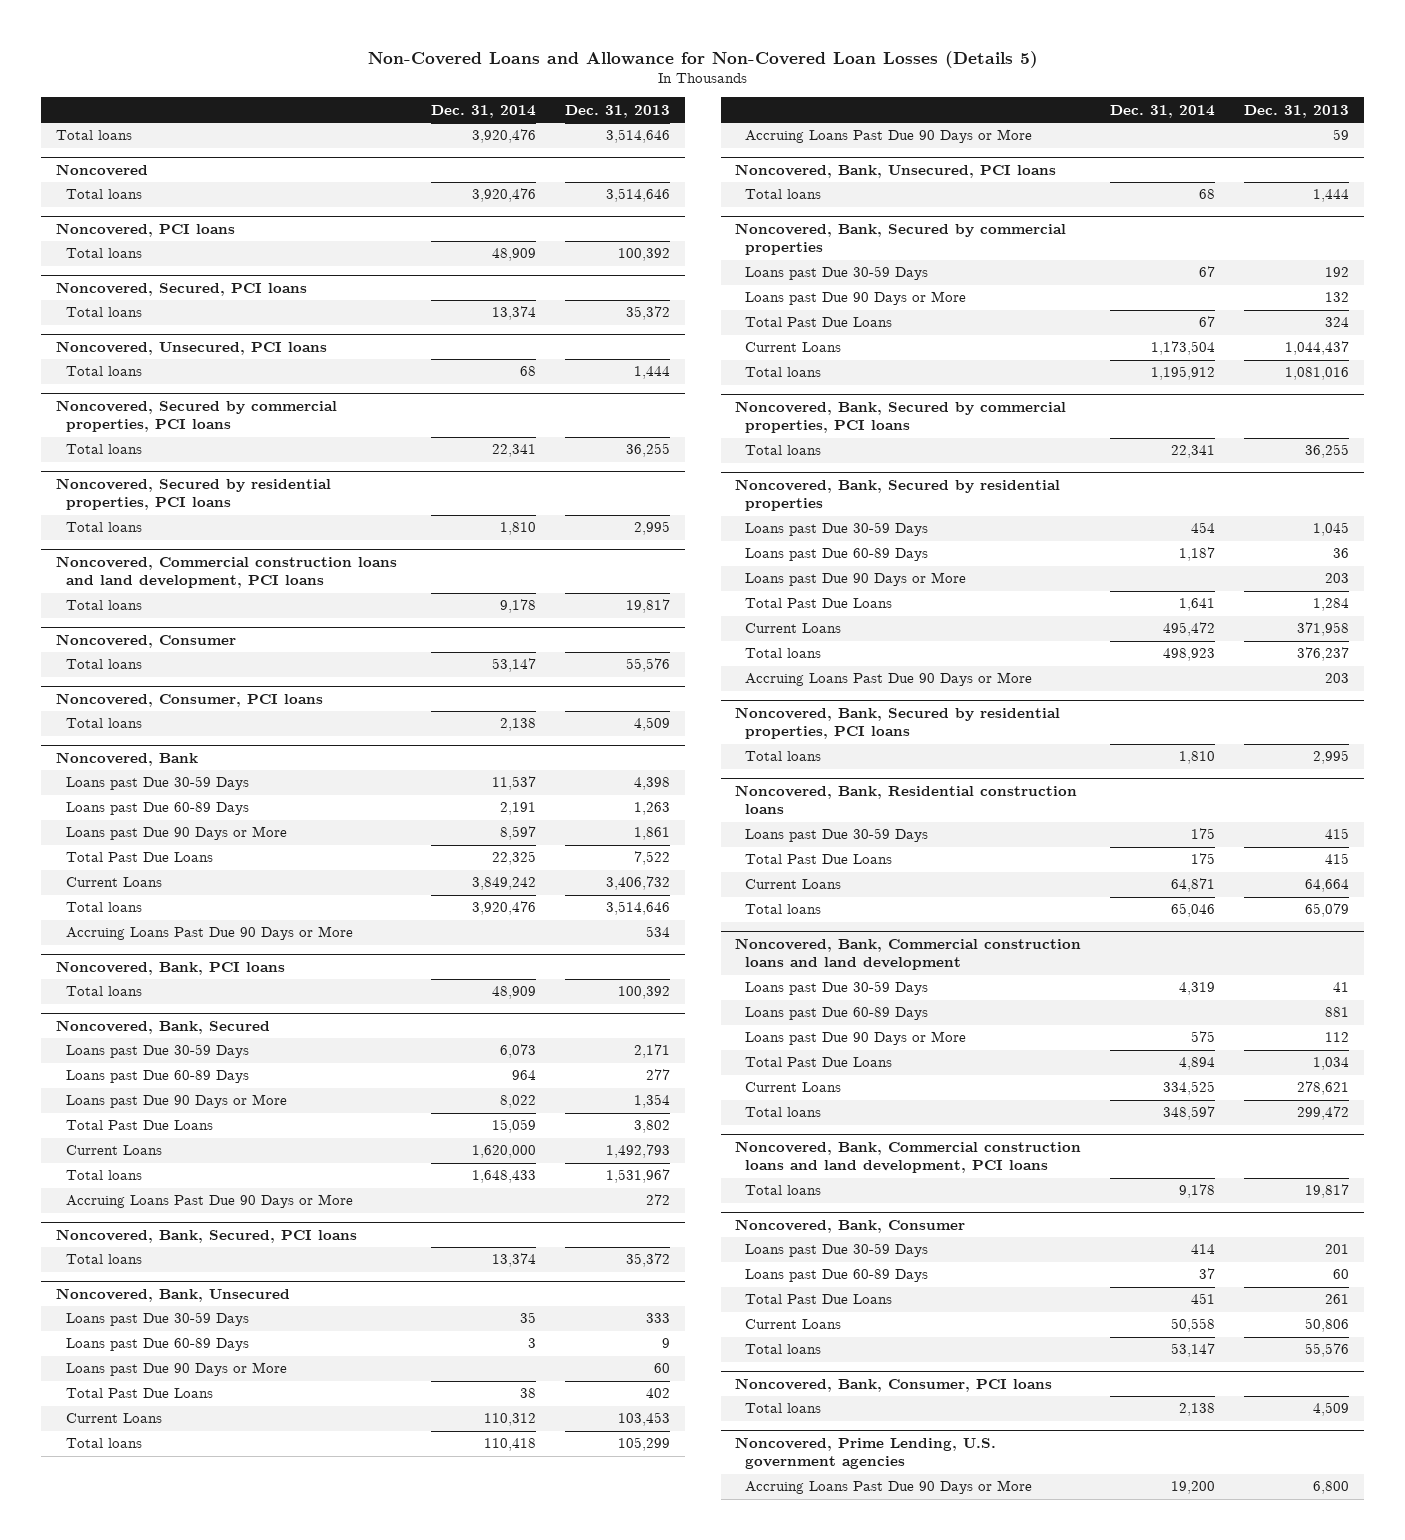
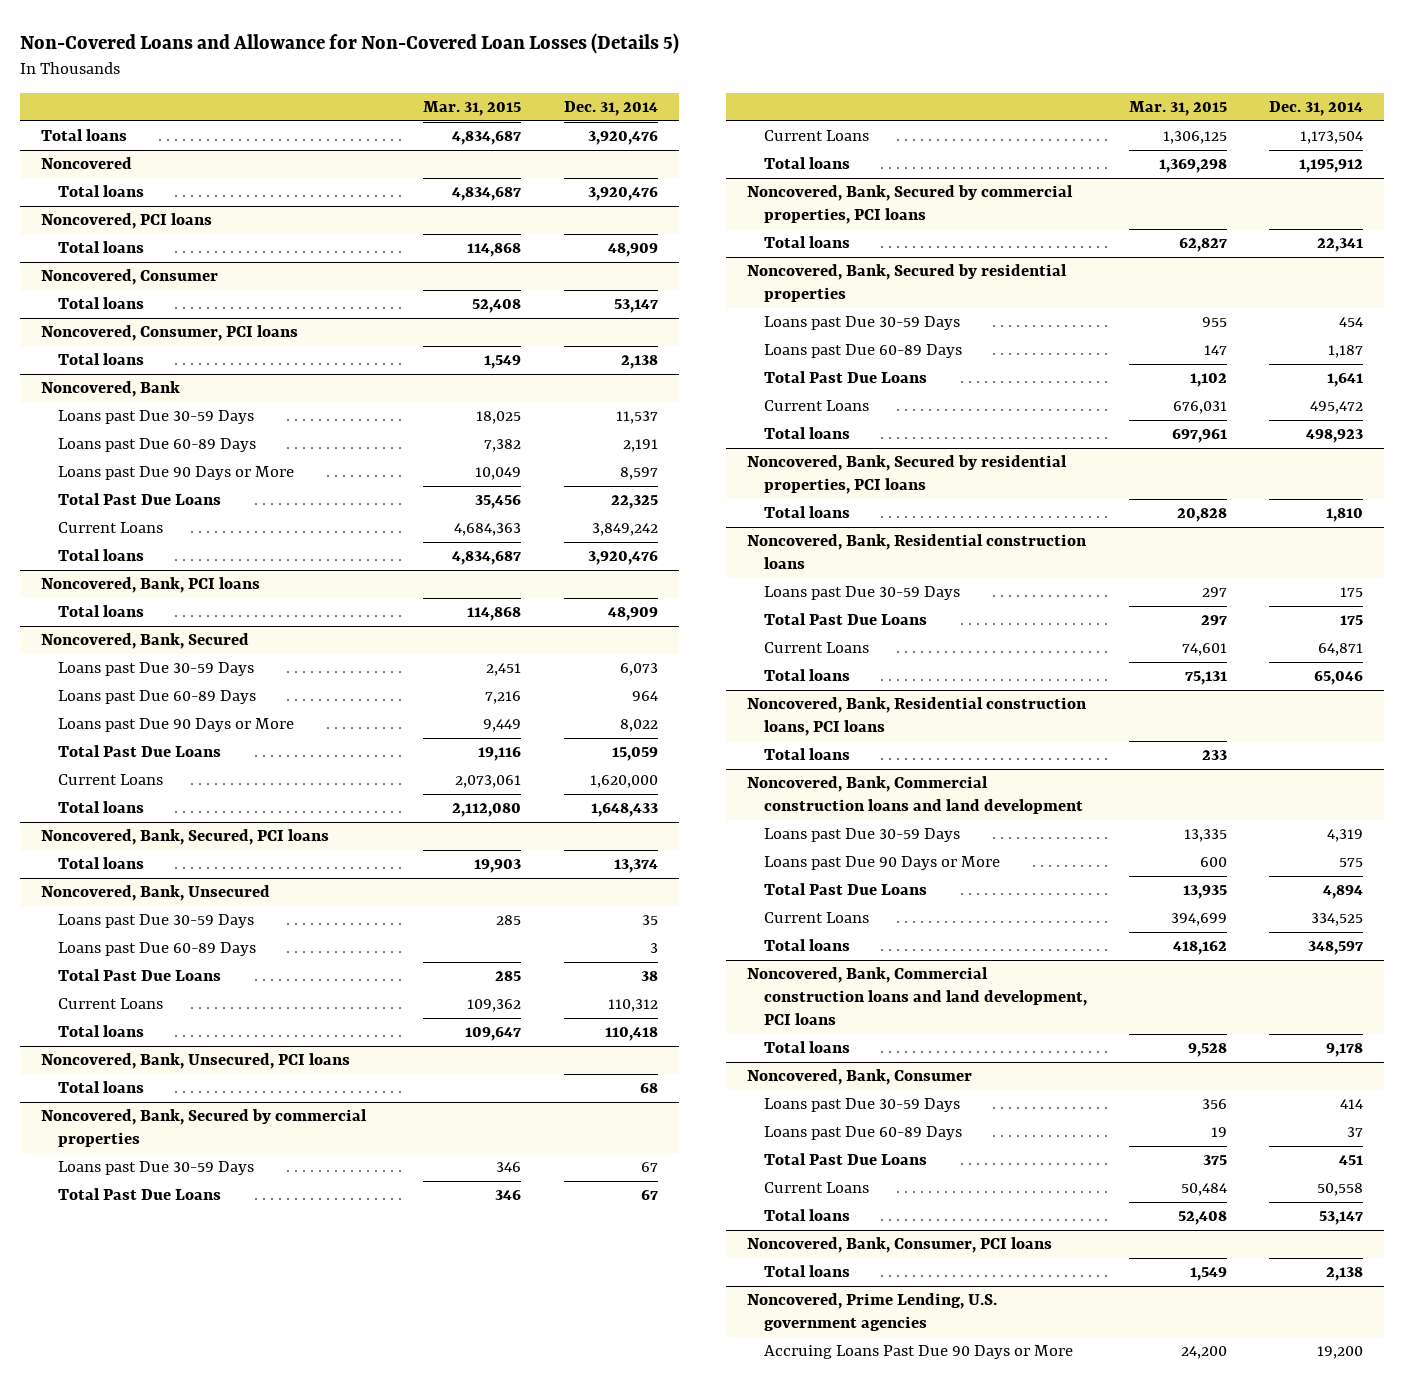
[565,104,671,118] Dec. 31, 2013 -> none
none -> [423,101,522,117] Mar. 31, 2015
[56,281,308,296] Noncovered, Secured, PCI loans -> none
[66,307,143,318] Total loans -> none
[56,340,328,355] Noncovered, Unsecured, PCI loans -> none
[66,366,143,377] Total loans -> none
[56,399,338,433] Noncovered, Secured by commercial properties, PCI loans -> none
[66,444,143,455] Total loans -> none
[56,477,332,511] Noncovered, Secured by residential properties, PCI loans -> none
[66,522,143,533] Total loans -> none
[56,555,398,589] Noncovered, Commercial construction loans and land development, PCI loans -> none
[66,600,143,611] Total loans -> none
[66,926,354,941] Accruing Loans Past Due 90 Days or More -> none
[66,1194,354,1209] Accruing Loans Past Due 90 Days or More -> none
[66,1362,288,1377] Loans past Due 90 Days or More -> none
[745,129,1033,144] Accruing Loans Past Due 90 Days or More -> none
[745,291,967,306] Loans past Due 90 Days or More -> none
[745,572,967,587] Loans past Due 90 Days or More -> none
[745,672,1033,687] Accruing Loans Past Due 90 Days or More -> none
none -> [746,697,1087,737] Noncovered, Bank, Residential construction loans, PCI loans
none -> [763,748,850,761] Total loans
[745,1007,929,1021] Loans past Due 60-89 Days -> none

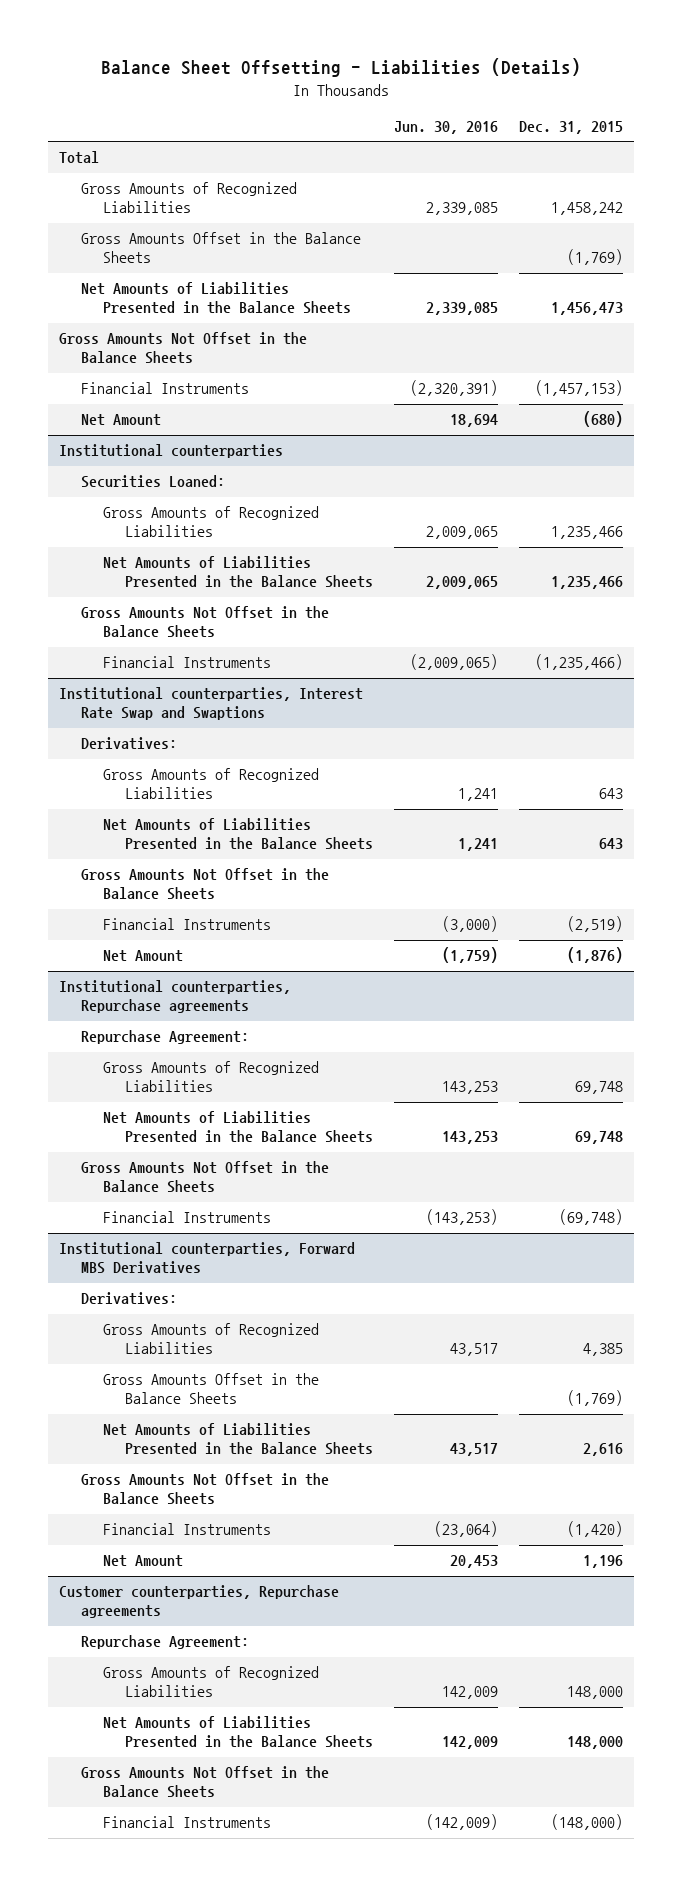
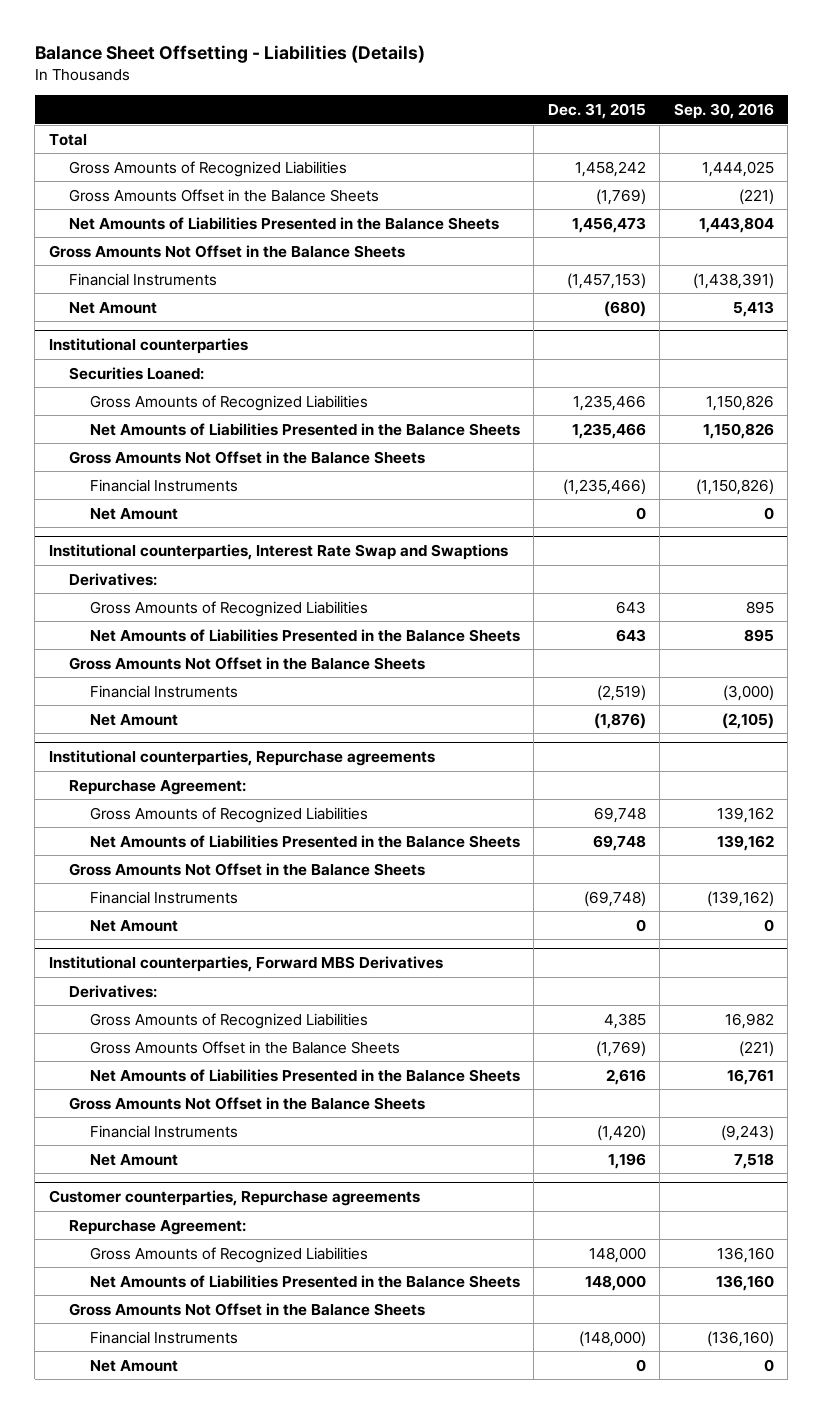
[394,120,499,134] Jun. 30, 2016 -> none
none -> [673,102,774,119] Sep. 30, 2016
none -> [90,507,179,520] Net Amount
none -> [90,919,179,932] Net Amount
none -> [90,1359,179,1372] Net Amount

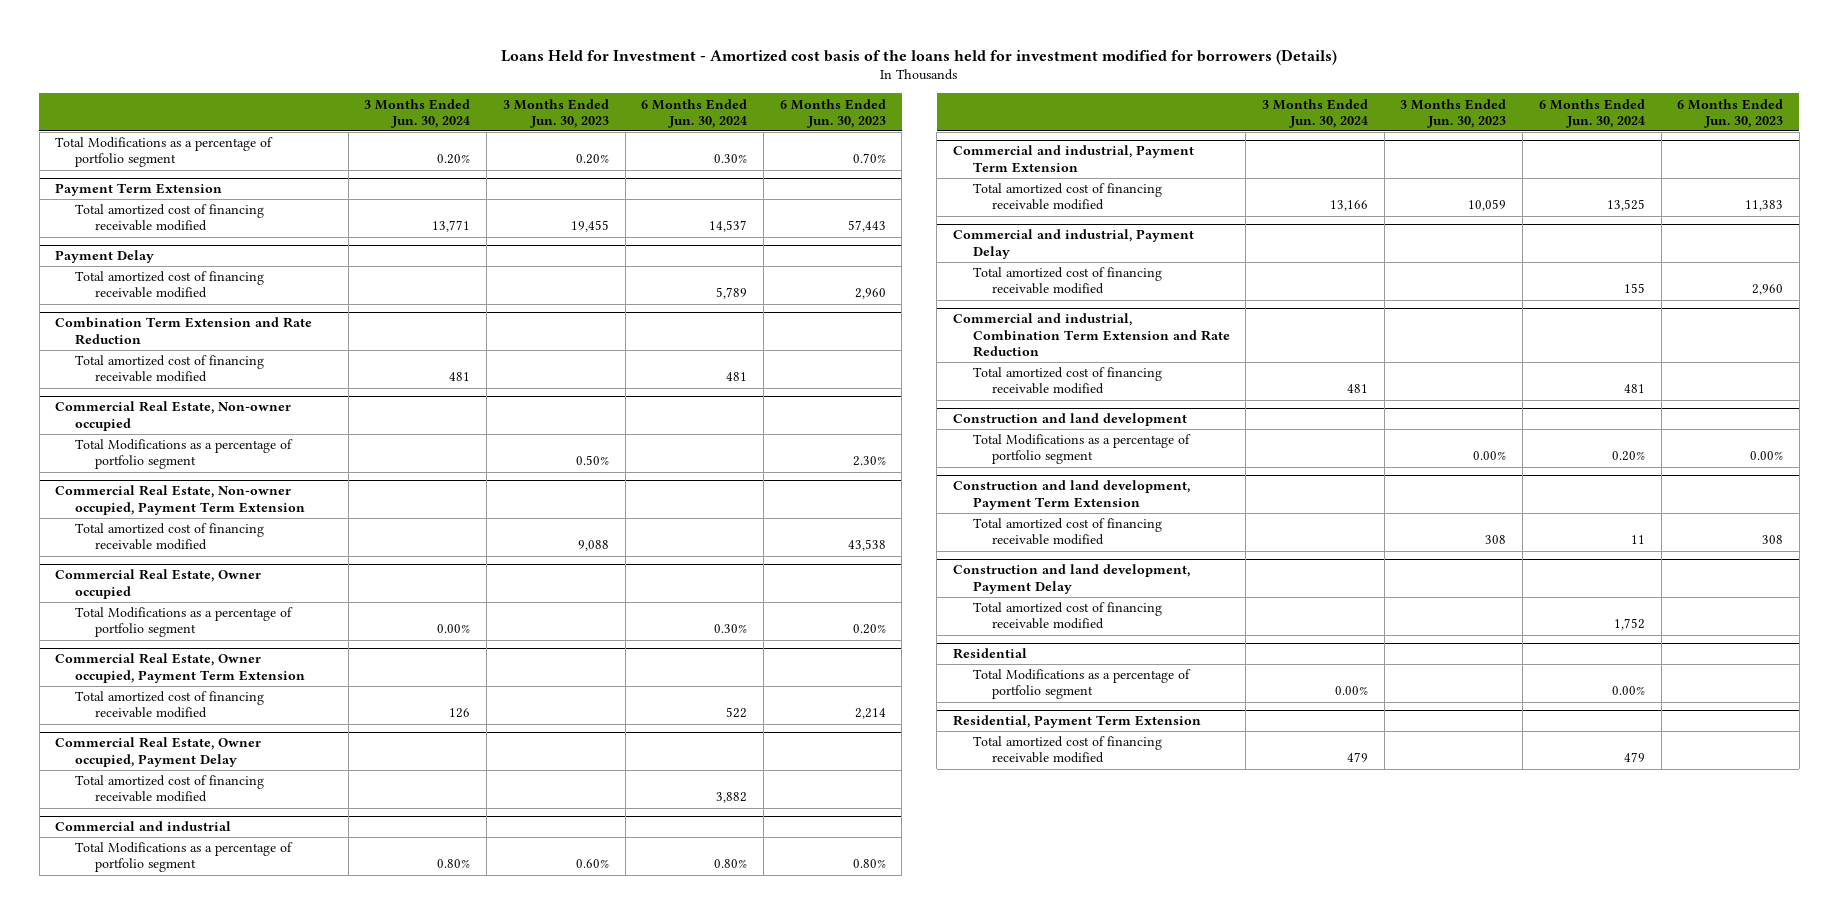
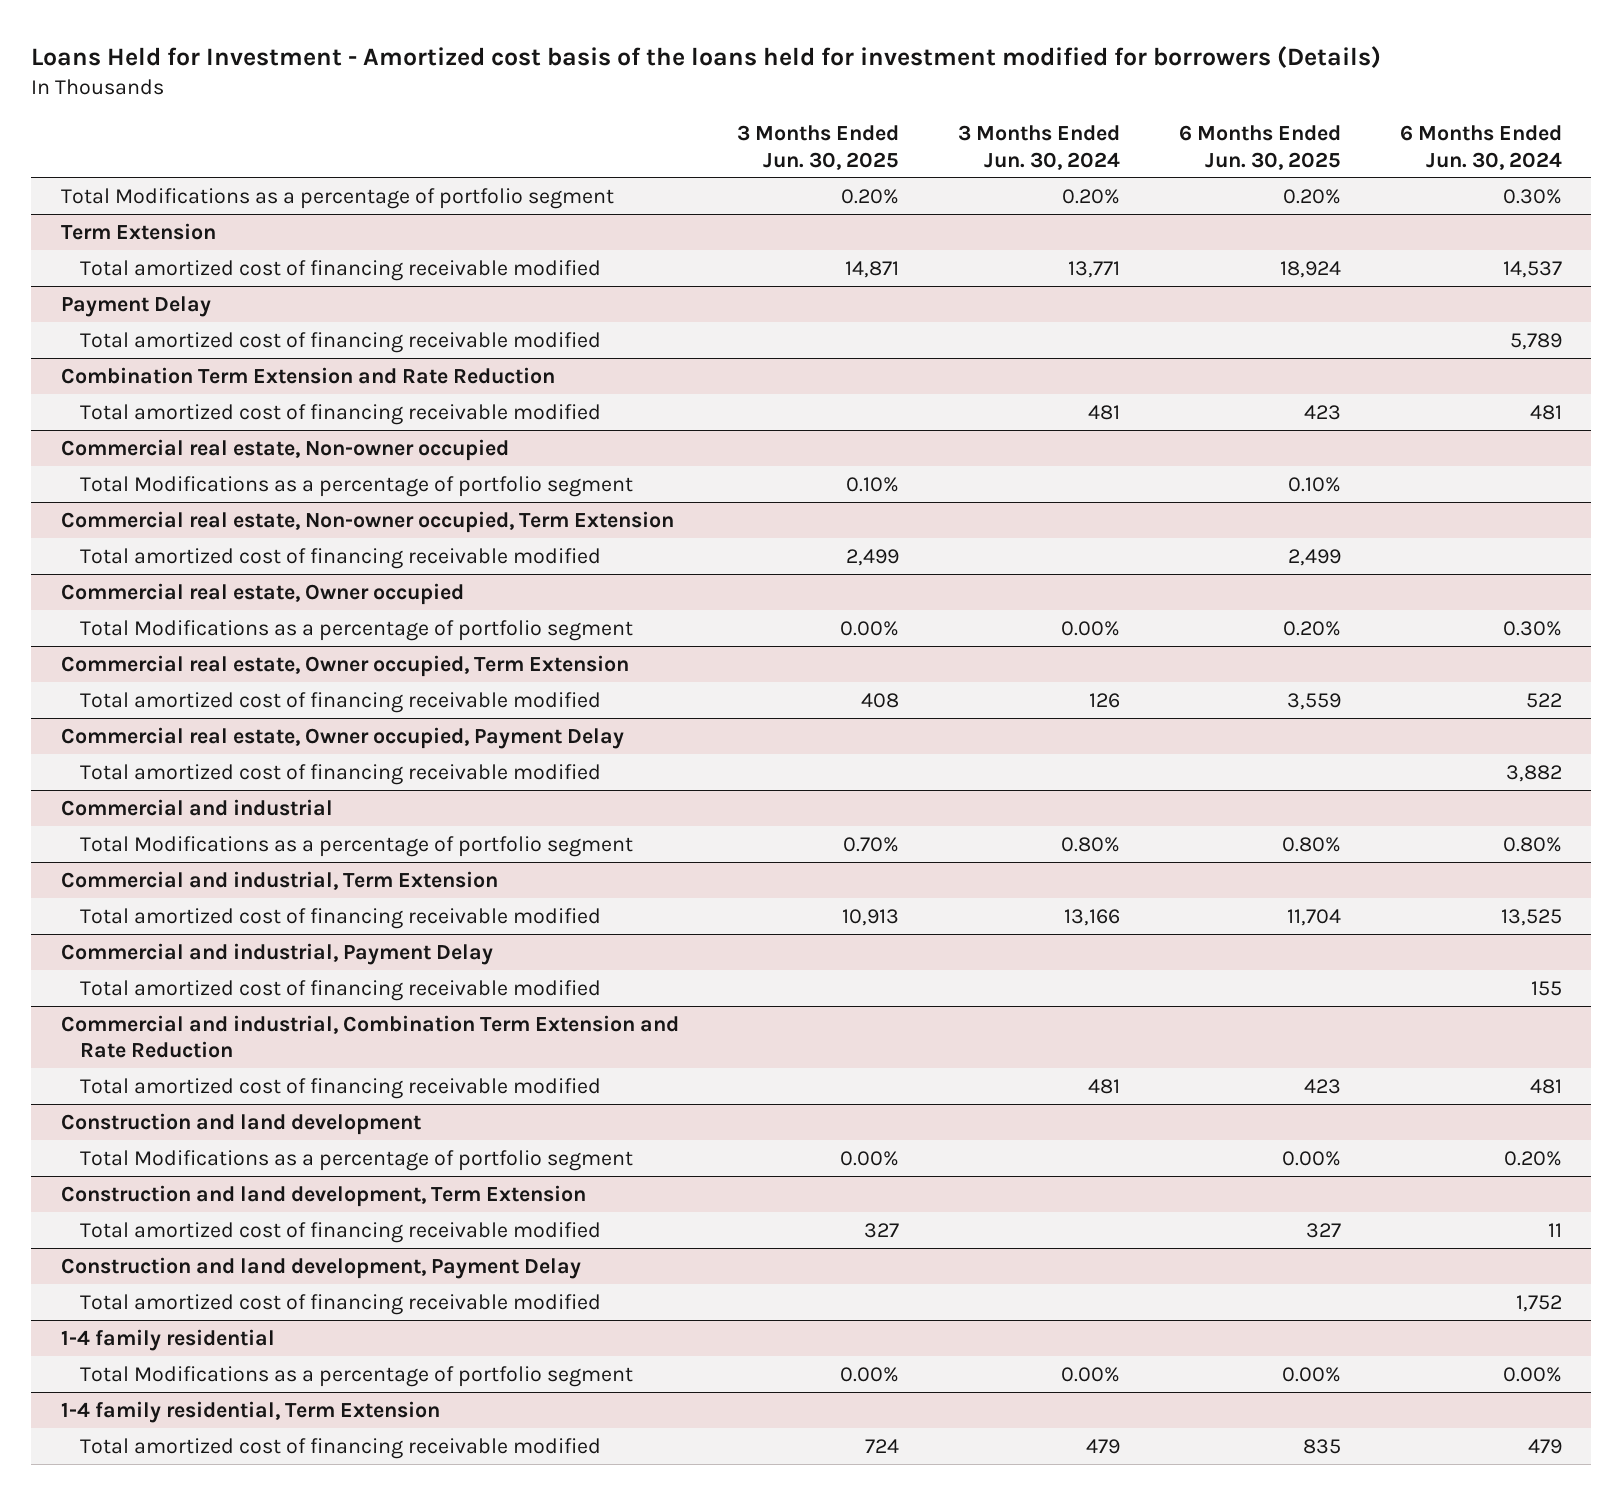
[502,98,609,128] 3 Months Ended Jun. 30, 2023 -> none
[779,98,886,128] 6 Months Ended Jun. 30, 2023 -> none
none -> [737,125,900,170] 3 Months Ended Jun. 30, 2025
none -> [1178,125,1341,170] 6 Months Ended Jun. 30, 2025
[55,183,223,197] Payment Term Extension -> [60,222,216,240] Term Extension
[55,401,292,431] Commercial Real Estate, Non-owner occupied -> [60,438,509,461] Commercial real estate, Non-owner occupied
[55,485,306,515] Commercial Real Estate, Non-owner occupied, Payment Term Extension -> [60,510,674,533] Commercial real estate, Non-owner occupied, Term Extension
[55,569,262,599] Commercial Real Estate, Owner occupied -> [60,582,464,605] Commercial real estate, Owner occupied
[55,653,306,683] Commercial Real Estate, Owner occupied, Payment Term Extension -> [60,654,629,677] Commercial real estate, Owner occupied, Term Extension
[55,737,262,767] Commercial Real Estate, Owner occupied, Payment Delay -> [60,726,624,749] Commercial real estate, Owner occupied, Payment Delay
[952,145,1194,173] Commercial and industrial, Payment Term Extension -> [60,870,498,890] Commercial and industrial, Term Extension
[952,480,1190,510] Construction and land development, Payment Term Extension -> [60,1184,586,1207] Construction and land development, Term Extension
[952,648,1027,660] Residential -> [60,1328,275,1351] 1-4 family residential
[952,715,1201,729] Residential, Payment Term Extension -> none
none -> [60,1400,440,1423] 1-4 family residential, Term Extension

